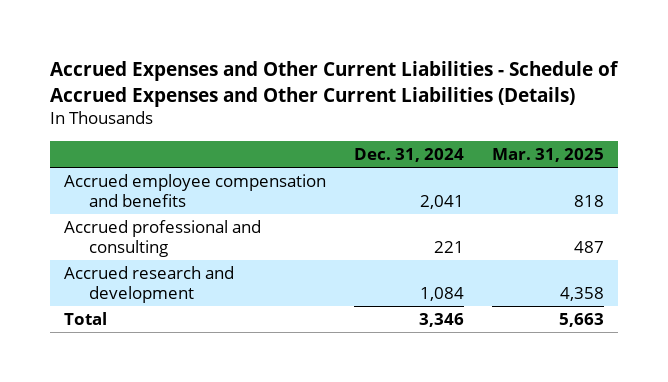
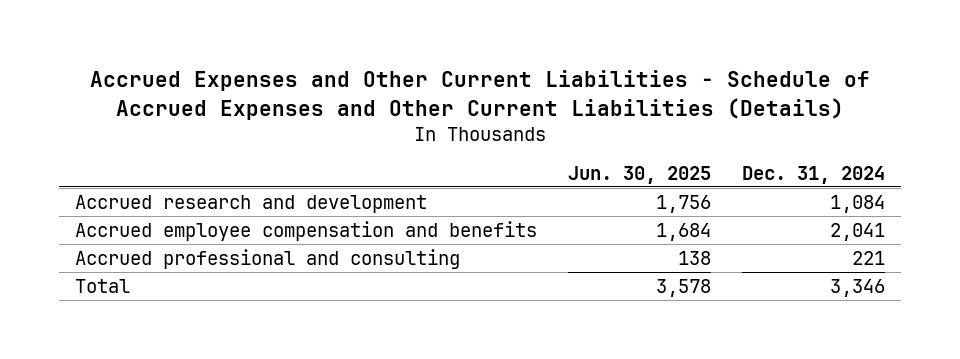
[492,148,605,163] Mar. 31, 2025 -> none
none -> [567,165,711,184] Jun. 30, 2025
[64,266,235,303] Accrued research and development -> [74,194,427,213] Accrued research and development

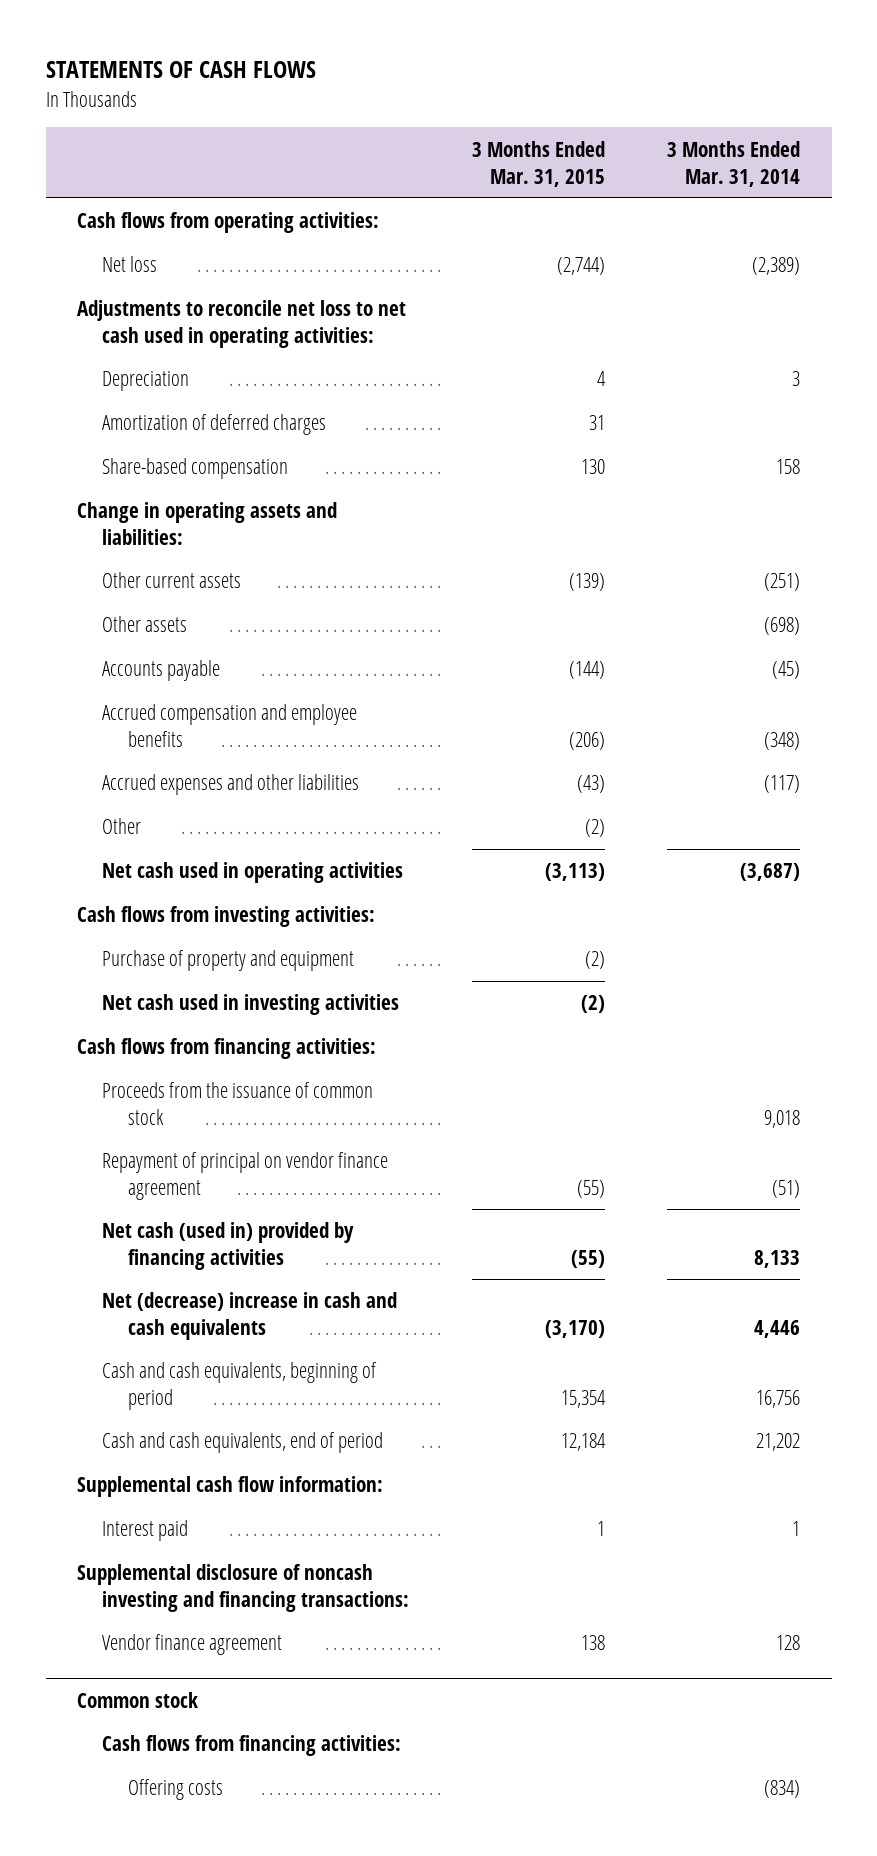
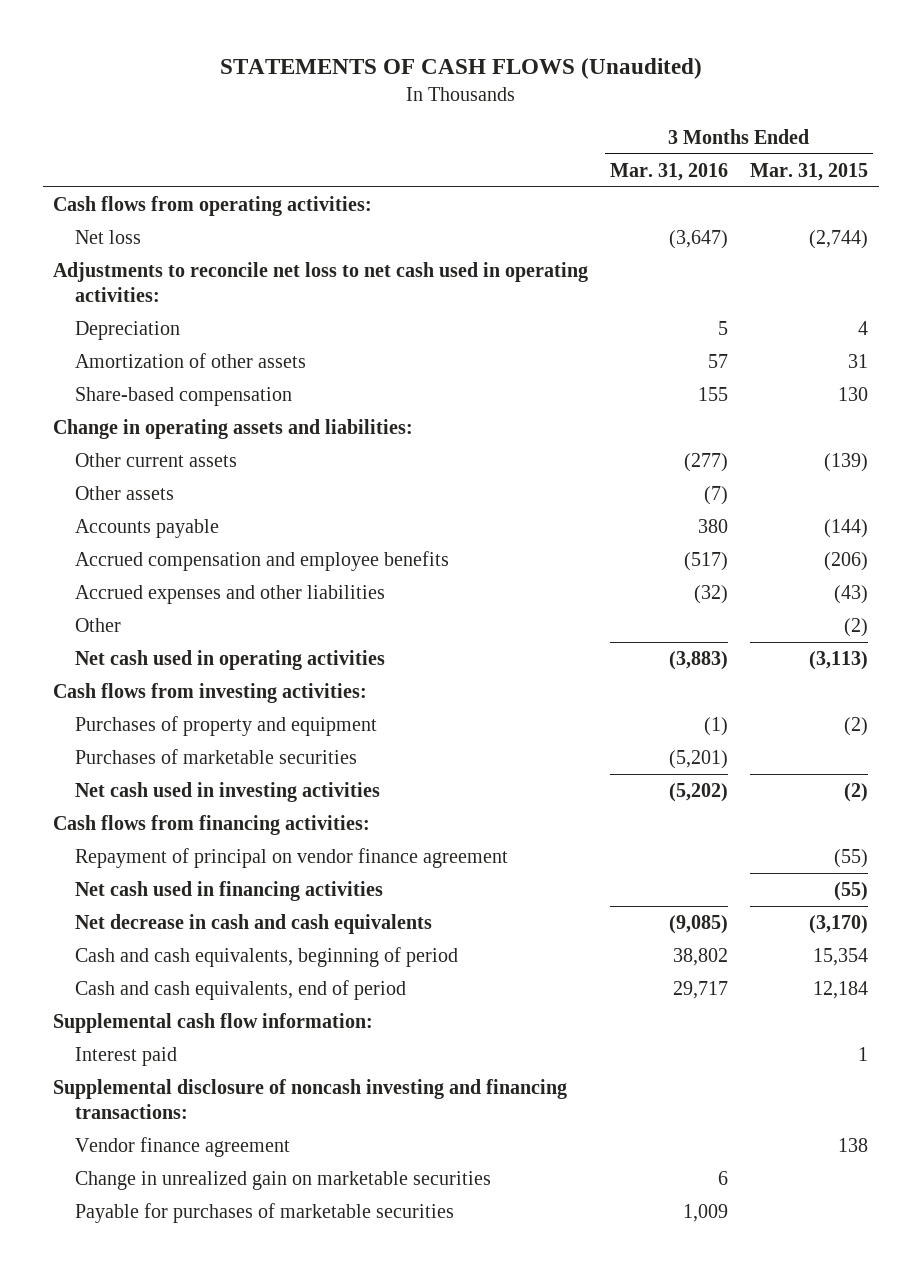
[45,61,316,79] STATEMENTS OF CASH FLOWS -> [219,57,702,79] STATEMENTS OF CASH FLOWS (Unaudited)
[667,140,801,187] 3 Months Ended Mar. 31, 2014 -> none
none -> [610,162,729,181] Mar. 31, 2016
[102,414,327,436] Amortization of deferred charges -> none
none -> [75,352,307,368] Amortization of other assets
[102,950,355,972] Purchase of property and equipment -> [75,715,378,736] Purchases of property and equipment
none -> [75,748,358,764] Purchases of marketable securities
[102,1082,374,1126] Proceeds from the issuance of common stock -> none
[102,1222,355,1271] Net cash (used in) provided by financing activities -> [75,880,384,901] Net cash used in financing activities
[102,1292,398,1341] Net (decrease) increase in cash and cash equivalents -> [75,913,433,934] Net decrease in cash and cash equivalents
[76,1691,198,1708] Common stock -> none
[102,1735,402,1757] Cash flows from financing activities: -> none
[127,1779,223,1801] Offering costs -> none
none -> [75,1170,492,1190] Change in unrealized gain on marketable securities
none -> [75,1202,455,1223] Payable for purchases of marketable securities

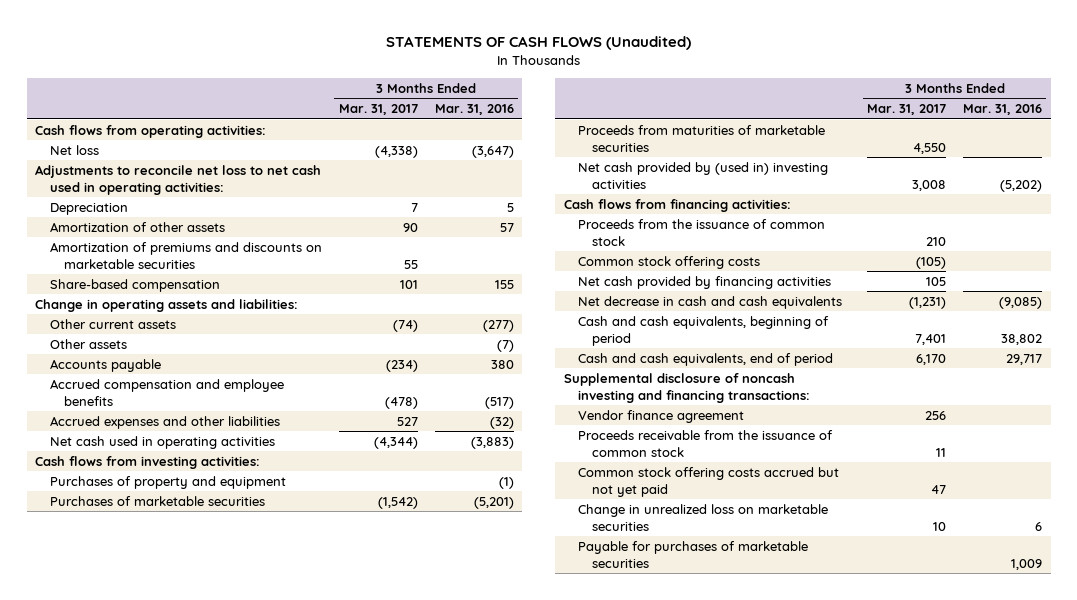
[749,162,868,181] Mar. 31, 2015 -> none
none -> [338,104,418,116] Mar. 31, 2017
none -> [49,241,322,269] Amortization of premiums and discounts on marketable securities
[75,617,122,632] Other -> none
none -> [578,124,826,152] Proceeds from maturities of marketable securities
[75,781,381,802] Net cash used in investing activities -> [578,161,829,189] Net cash provided by (used in) investing activities
[75,847,509,868] Repayment of principal on vendor finance agreement -> none
none -> [578,218,826,246] Proceeds from the issuance of common stock
none -> [578,255,761,269] Common stock offering costs
[75,880,384,901] Net cash used in financing activities -> [578,275,832,289] Net cash provided by financing activities
[53,1012,374,1033] Supplemental cash flow information: -> none
[75,1046,178,1066] Interest paid -> none
none -> [578,429,834,457] Proceeds receivable from the issuance of common stock
none -> [578,466,840,497] Common stock offering costs accrued but not yet paid
[75,1170,492,1190] Change in unrealized gain on marketable securities -> [578,503,829,531] Change in unrealized loss on marketable securities

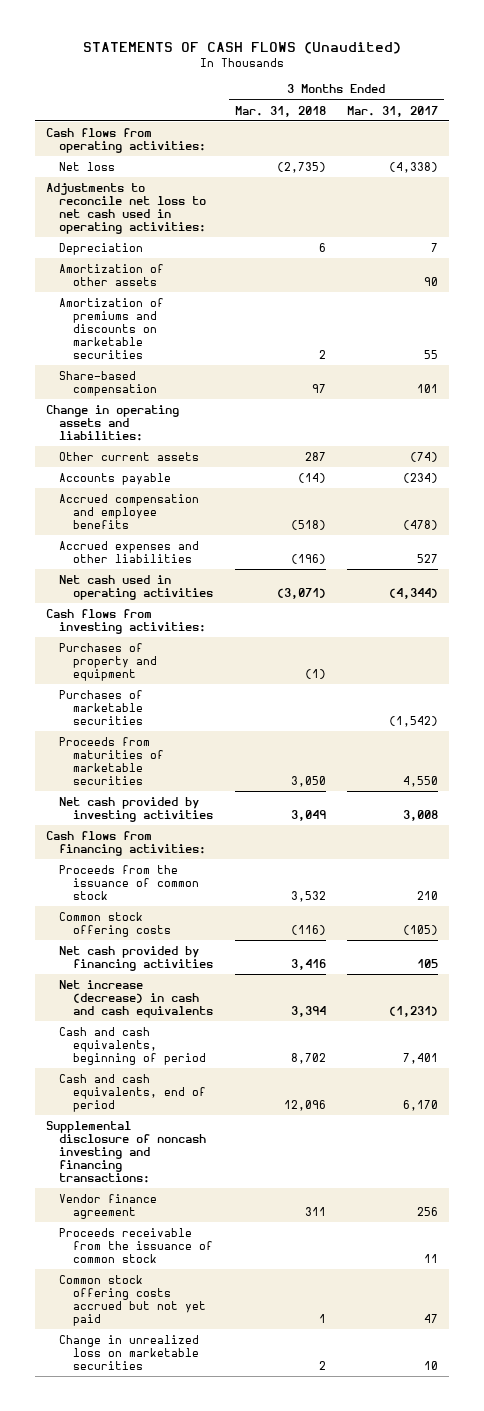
[434,104,514,116] Mar. 31, 2016 -> none
none -> [234,105,326,117] Mar. 31, 2018
[49,338,127,349] Other assets -> none
[578,161,829,189] Net cash provided by (used in) investing activities -> [59,796,213,822] Net cash provided by investing activities
[578,295,843,309] Net decrease in cash and cash equivalents -> [59,979,213,1018] Net increase (decrease) in cash and cash equivalents
[578,540,809,568] Payable for purchases of marketable securities -> none

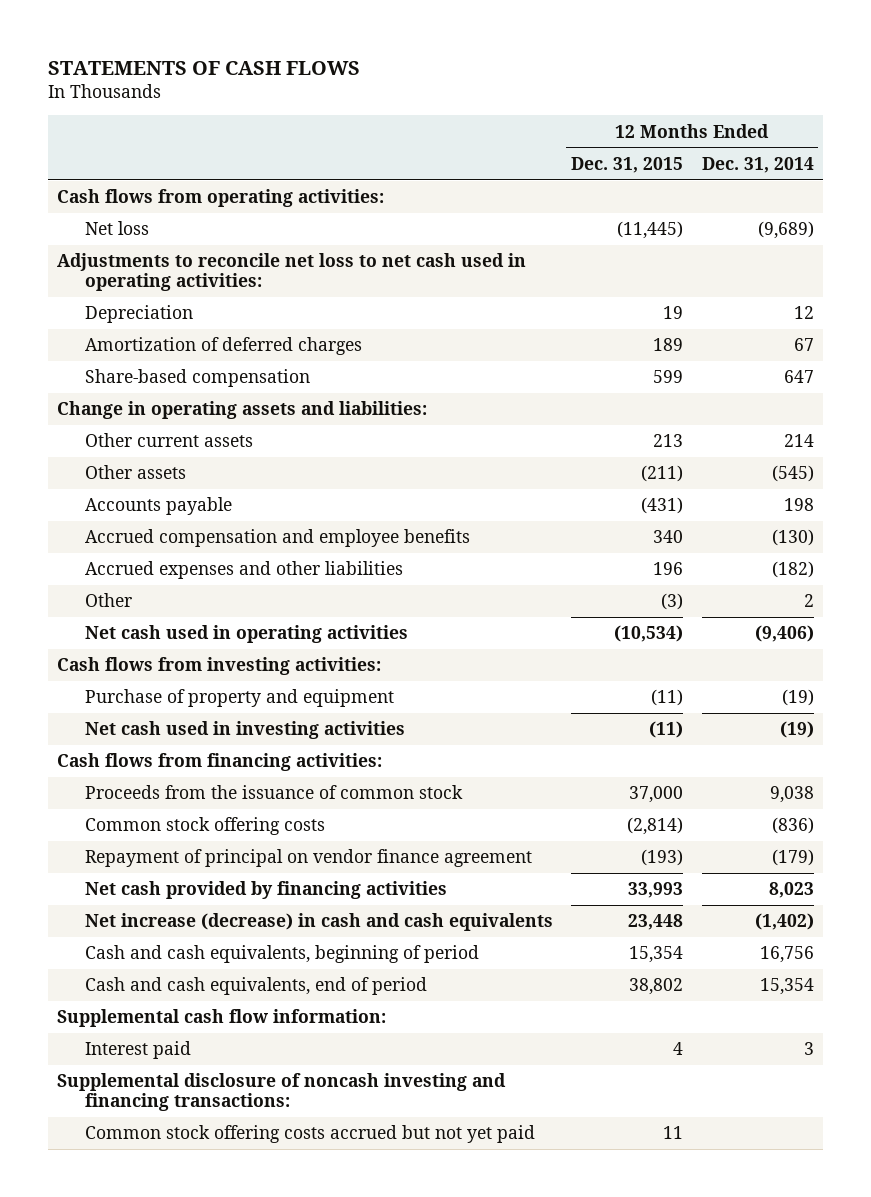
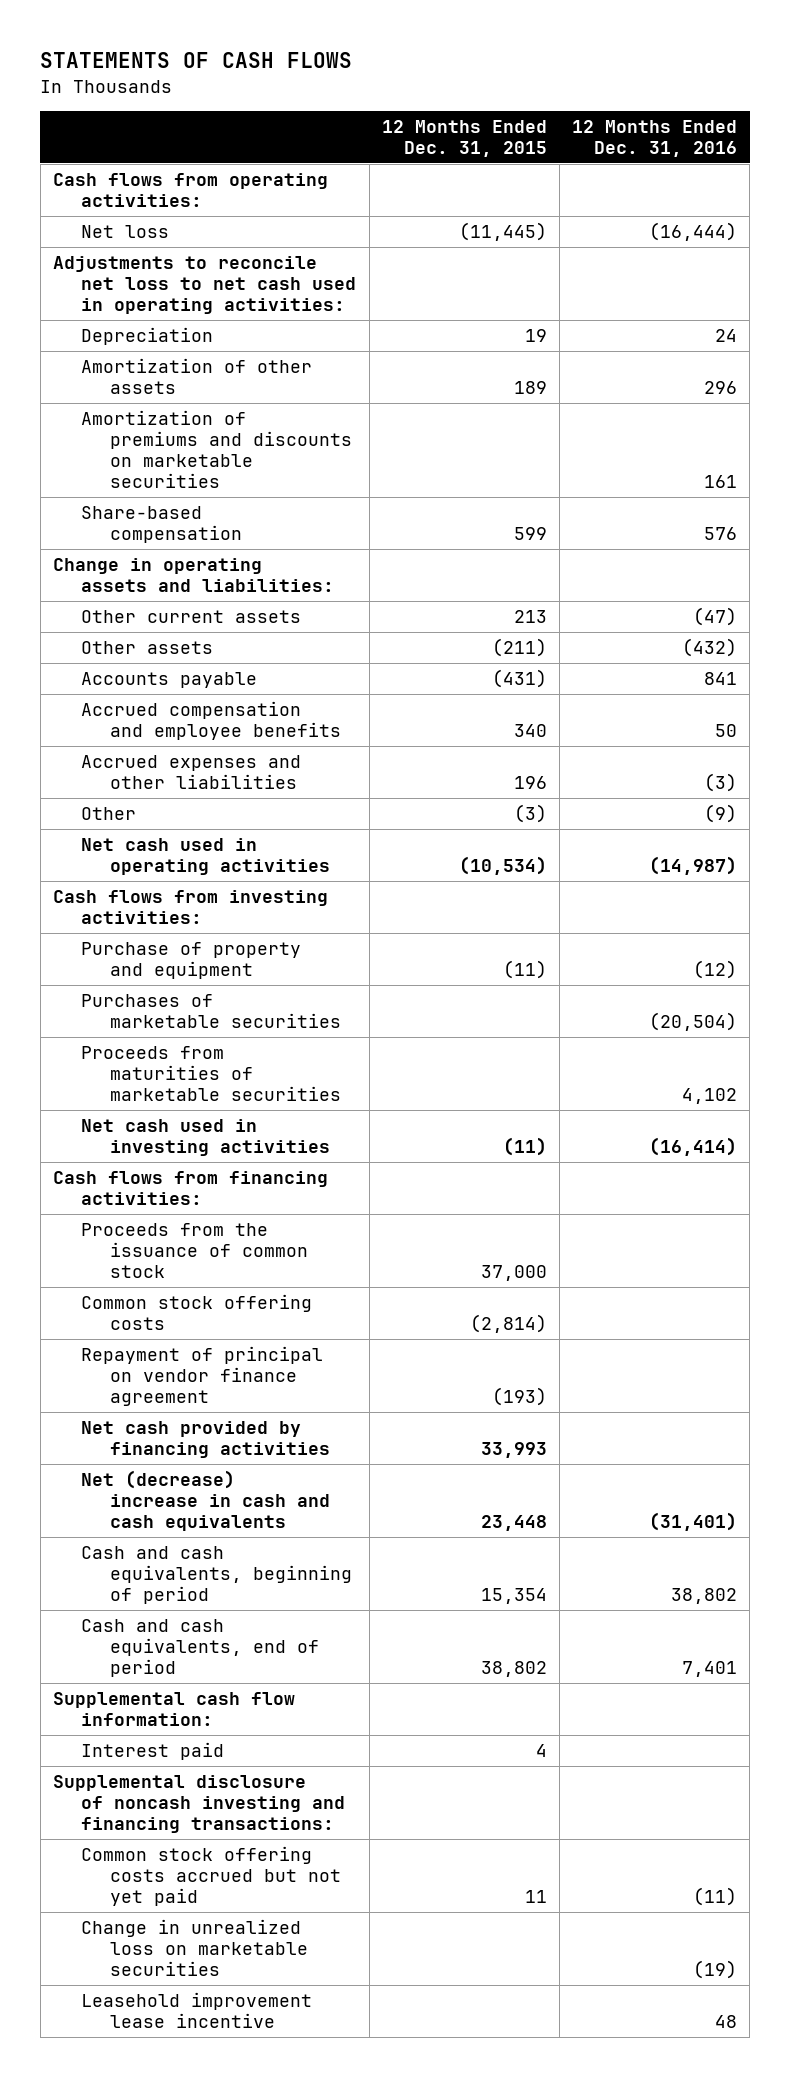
[701,156,814,173] Dec. 31, 2014 -> none
none -> [572,119,738,157] 12 Months Ended Dec. 31, 2016
[84,337,362,356] Amortization of deferred charges -> [81,358,313,395] Amortization of other assets
none -> [81,410,353,489] Amortization of premiums and discounts on marketable securities
none -> [81,994,342,1029] Purchases of marketable securities
none -> [81,1046,342,1102] Proceeds from maturities of marketable securities
[84,913,553,932] Net increase (decrease) in cash and cash equivalents -> [81,1470,331,1532] Net (decrease) increase in cash and cash equivalents
none -> [81,1919,309,1977] Change in unrealized loss on marketable securities
none -> [81,1992,313,2029] Leasehold improvement lease incentive

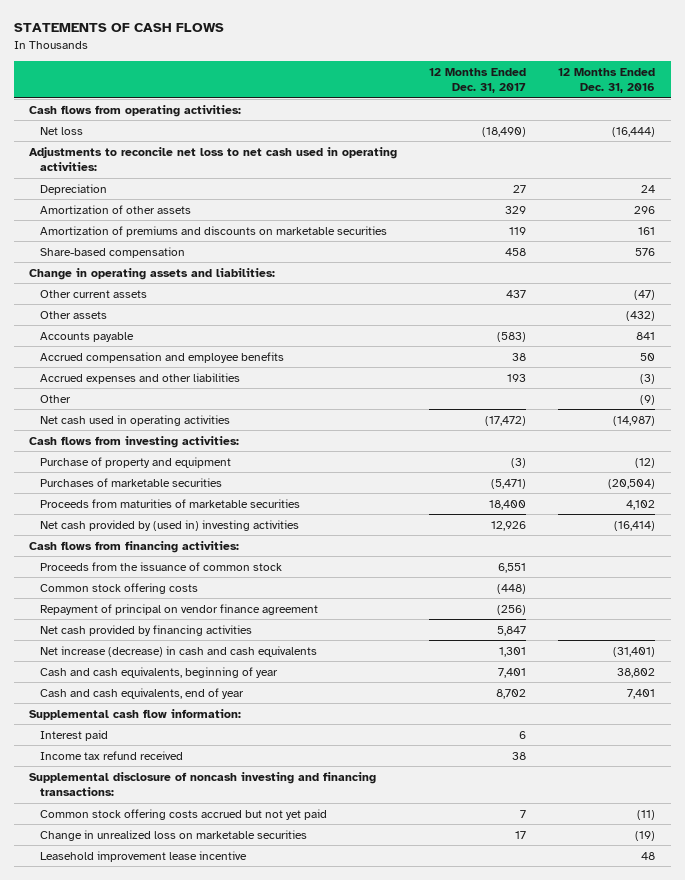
[381,119,547,157] 12 Months Ended Dec. 31, 2015 -> none
none -> [429,67,527,94] 12 Months Ended Dec. 31, 2017
[81,1119,331,1157] Net cash used in investing activities -> [39,519,299,531] Net cash provided by (used in) investing activities
[81,1470,331,1532] Net (decrease) increase in cash and cash equivalents -> [39,645,317,657] Net increase (decrease) in cash and cash equivalents
[81,1546,353,1605] Cash and cash equivalents, beginning of period -> [39,666,278,678] Cash and cash equivalents, beginning of year
[81,1619,320,1678] Cash and cash equivalents, end of period -> [39,687,244,699] Cash and cash equivalents, end of year
none -> [39,750,183,760] Income tax refund received

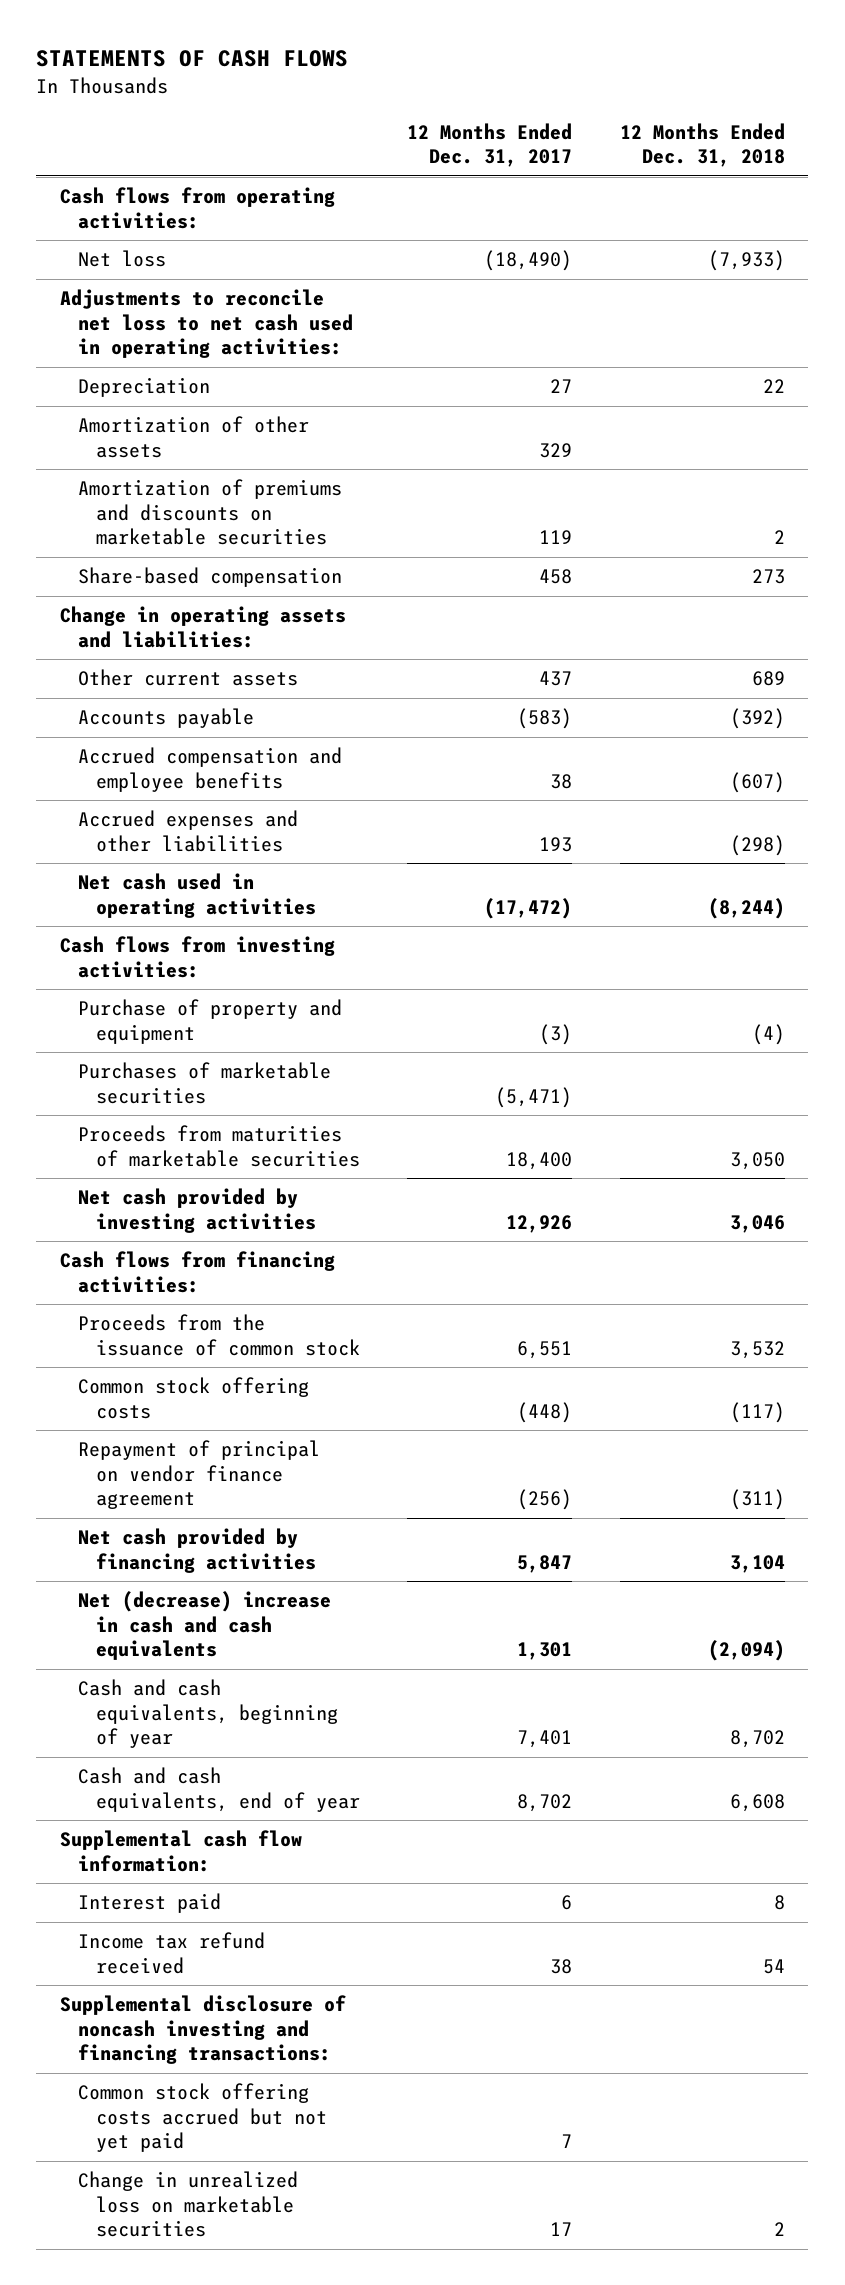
[558,67,656,94] 12 Months Ended Dec. 31, 2016 -> none
none -> [619,122,785,168] 12 Months Ended Dec. 31, 2018
[39,310,107,319] Other assets -> none
[39,394,71,403] Other -> none
[39,519,299,531] Net cash provided by (used in) investing activities -> [77,1188,317,1233] Net cash provided by investing activities
[39,645,317,657] Net increase (decrease) in cash and cash equivalents -> [77,1591,331,1661] Net (decrease) increase in cash and cash equivalents
[39,850,247,862] Leasehold improvement lease incentive -> none

